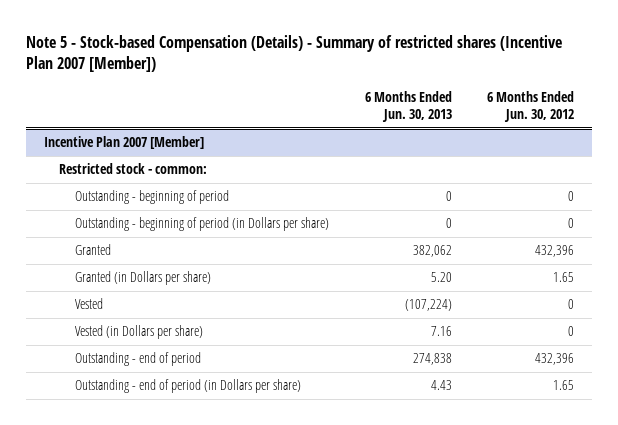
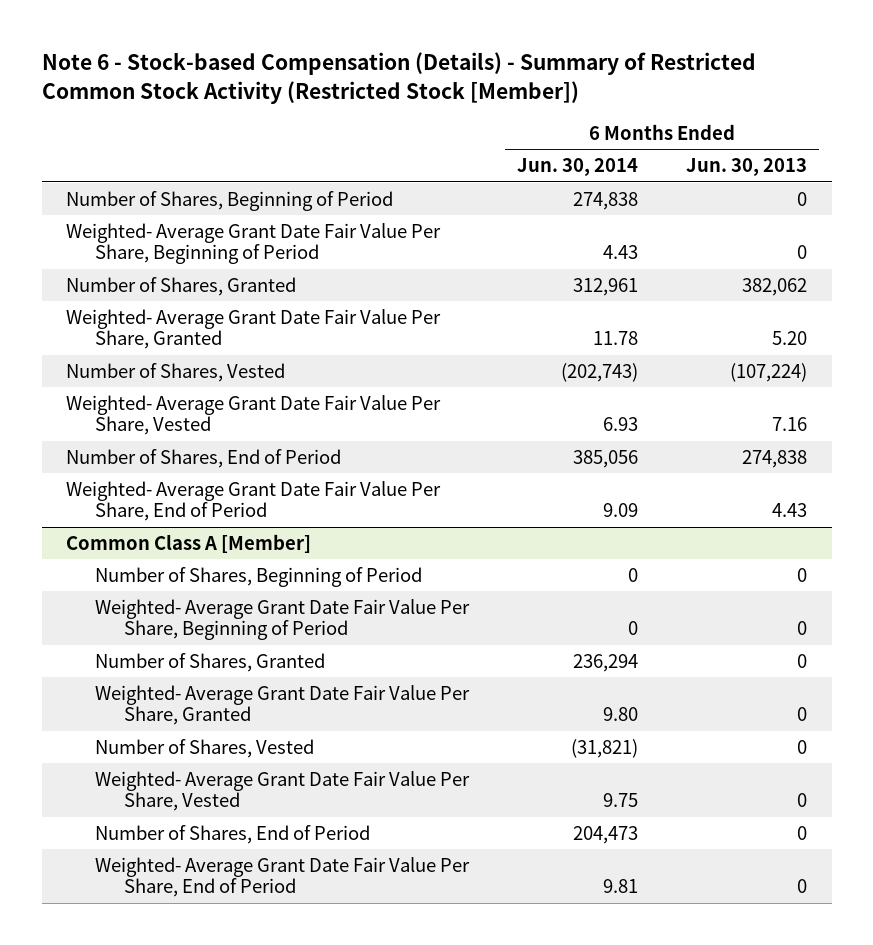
[25,34,562,73] Note 5 - Stock-based Compensation (Details) - Summary of restricted shares (Incentive Plan 2007 [Member]) -> [41,52,756,104] Note 6 - Stock-based Compensation (Details) - Summary of Restricted Common Stock Activity (Restricted Stock [Member])
[486,90,574,123] 6 Months Ended Jun. 30, 2012 -> none
none -> [517,158,639,177] Jun. 30, 2014
[43,136,204,150] Incentive Plan 2007 [Member] -> none
[59,163,208,175] Restricted stock - common: -> none
[75,190,230,205] Outstanding - beginning of period -> [65,190,393,211] Number of Shares, Beginning of Period
[75,217,330,232] Outstanding - beginning of period (in Dollars per share) -> [65,222,441,265] Weighted- Average Grant Date Fair Value Per Share, Beginning of Period
[75,244,112,256] Granted -> [65,276,296,296] Number of Shares, Granted
[75,271,212,286] Granted (in Dollars per share) -> [65,308,441,350] Weighted- Average Grant Date Fair Value Per Share, Granted
[75,298,104,310] Vested -> [65,362,285,382] Number of Shares, Vested
[75,325,204,340] Vested (in Dollars per share) -> [65,394,441,436] Weighted- Average Grant Date Fair Value Per Share, Vested
[75,352,202,367] Outstanding - end of period -> [65,448,341,468] Number of Shares, End of Period
[75,379,302,394] Outstanding - end of period (in Dollars per share) -> [65,480,441,522] Weighted- Average Grant Date Fair Value Per Share, End of Period
none -> [65,533,311,553] Common Class A [Member]
none -> [94,566,422,587] Number of Shares, Beginning of Period
none -> [94,598,470,641] Weighted- Average Grant Date Fair Value Per Share, Beginning of Period
none -> [94,652,325,672] Number of Shares, Granted
none -> [94,684,470,726] Weighted- Average Grant Date Fair Value Per Share, Granted
none -> [94,738,314,758] Number of Shares, Vested
none -> [94,770,470,812] Weighted- Average Grant Date Fair Value Per Share, Vested
none -> [94,824,370,844] Number of Shares, End of Period
none -> [94,856,470,898] Weighted- Average Grant Date Fair Value Per Share, End of Period

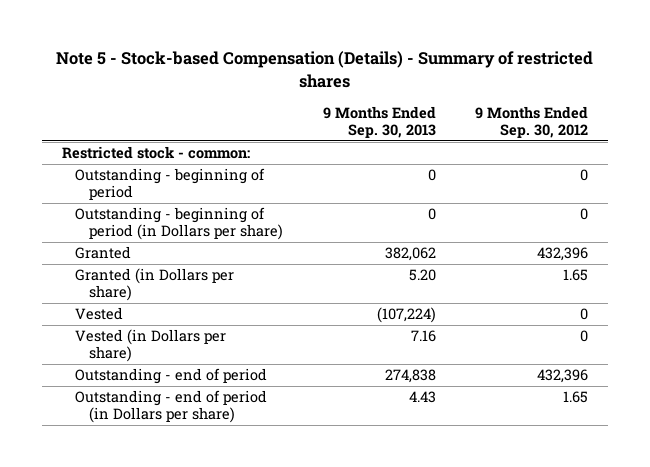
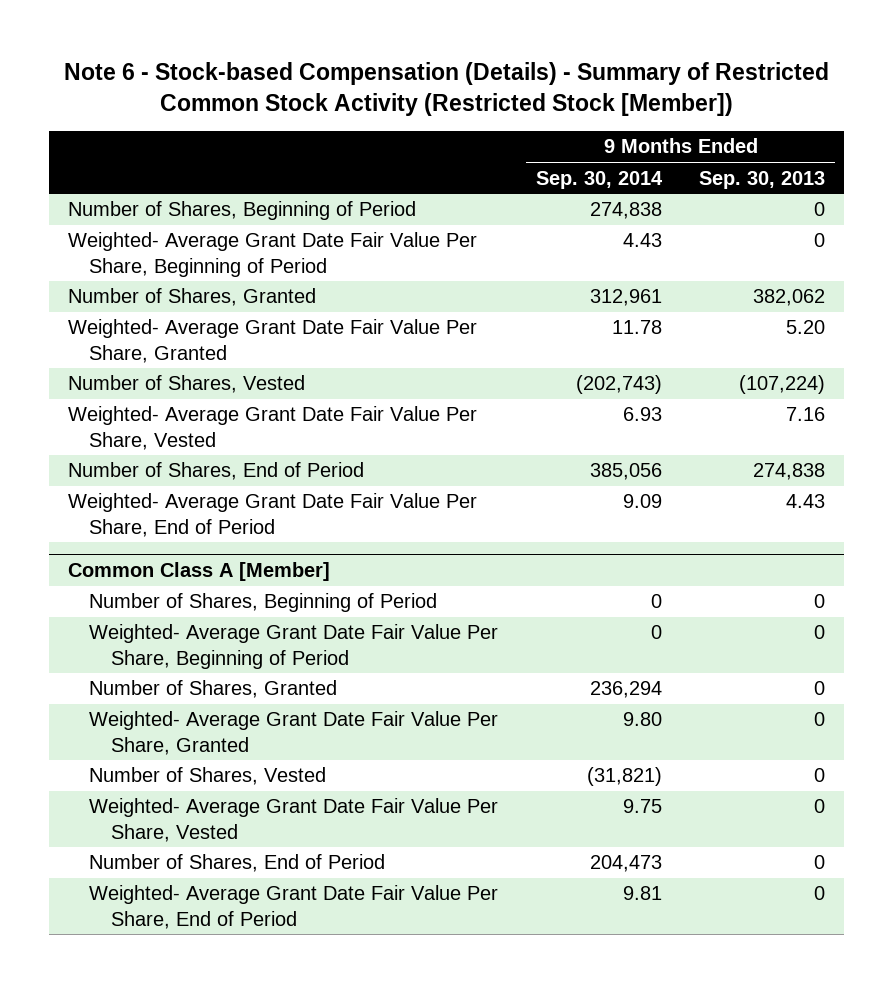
[56,51,594,88] Note 5 - Stock-based Compensation (Details) - Summary of restricted shares -> [63,62,829,117] Note 6 - Stock-based Compensation (Details) - Summary of Restricted Common Stock Activity (Restricted Stock [Member])
[475,105,589,138] 9 Months Ended Sep. 30, 2012 -> none
none -> [535,170,663,189] Sep. 30, 2014
[61,146,250,160] Restricted stock - common: -> none
[75,168,266,201] Outstanding - beginning of period -> [67,201,416,221] Number of Shares, Beginning of Period
[75,207,283,241] Outstanding - beginning of period (in Dollars per share) -> [67,232,477,277] Weighted- Average Grant Date Fair Value Per Share, Beginning of Period
[75,246,132,260] Granted -> [67,288,316,307] Number of Shares, Granted
[75,268,235,302] Granted (in Dollars per share) -> [67,319,477,363] Weighted- Average Grant Date Fair Value Per Share, Granted
[75,307,124,321] Vested -> [67,375,305,394] Number of Shares, Vested
[75,329,227,363] Vested (in Dollars per share) -> [67,406,477,450] Weighted- Average Grant Date Fair Value Per Share, Vested
[75,368,268,385] Outstanding - end of period -> [67,462,364,481] Number of Shares, End of Period
[75,390,268,424] Outstanding - end of period (in Dollars per share) -> [67,493,477,537] Weighted- Average Grant Date Fair Value Per Share, End of Period
none -> [67,562,330,582] Common Class A [Member]
none -> [89,593,438,613] Number of Shares, Beginning of Period
none -> [89,624,499,669] Weighted- Average Grant Date Fair Value Per Share, Beginning of Period
none -> [89,680,338,699] Number of Shares, Granted
none -> [89,711,499,755] Weighted- Average Grant Date Fair Value Per Share, Granted
none -> [89,767,327,786] Number of Shares, Vested
none -> [89,798,499,842] Weighted- Average Grant Date Fair Value Per Share, Vested
none -> [89,854,386,873] Number of Shares, End of Period
none -> [89,885,499,929] Weighted- Average Grant Date Fair Value Per Share, End of Period

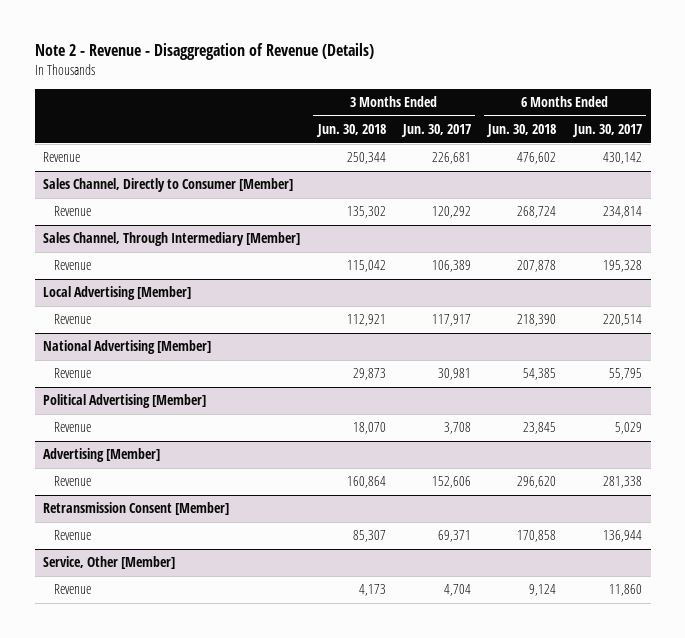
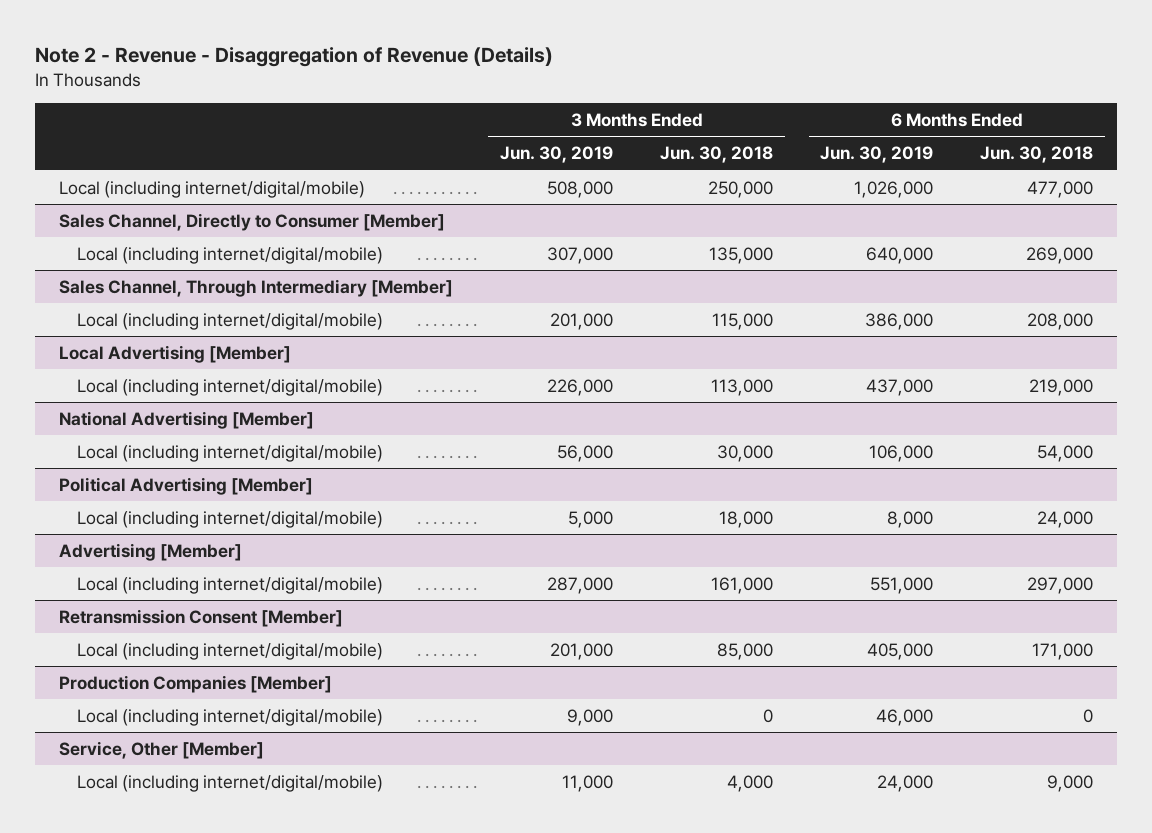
[401,124,472,138] Jun. 30, 2017 -> none
[571,124,642,138] Jun. 30, 2017 -> none
none -> [500,146,614,164] Jun. 30, 2019
none -> [820,146,934,164] Jun. 30, 2019
[43,152,81,163] Revenue -> none
none -> [59,180,366,198] Local (including internet/digital/mobile)
[53,206,91,217] Revenue -> none
none -> [77,246,384,264] Local (including internet/digital/mobile)
[53,260,91,271] Revenue -> none
none -> [77,312,384,330] Local (including internet/digital/mobile)
[53,314,91,325] Revenue -> none
none -> [77,378,384,396] Local (including internet/digital/mobile)
[53,368,91,379] Revenue -> none
none -> [77,444,384,462] Local (including internet/digital/mobile)
[53,422,91,433] Revenue -> none
none -> [77,510,384,528] Local (including internet/digital/mobile)
[53,476,91,487] Revenue -> none
none -> [77,576,384,594] Local (including internet/digital/mobile)
[53,530,91,541] Revenue -> none
none -> [77,642,384,660] Local (including internet/digital/mobile)
none -> [59,674,333,693] Production Companies [Member]
none -> [77,708,384,726] Local (including internet/digital/mobile)
[53,584,91,595] Revenue -> none
none -> [77,774,384,792] Local (including internet/digital/mobile)

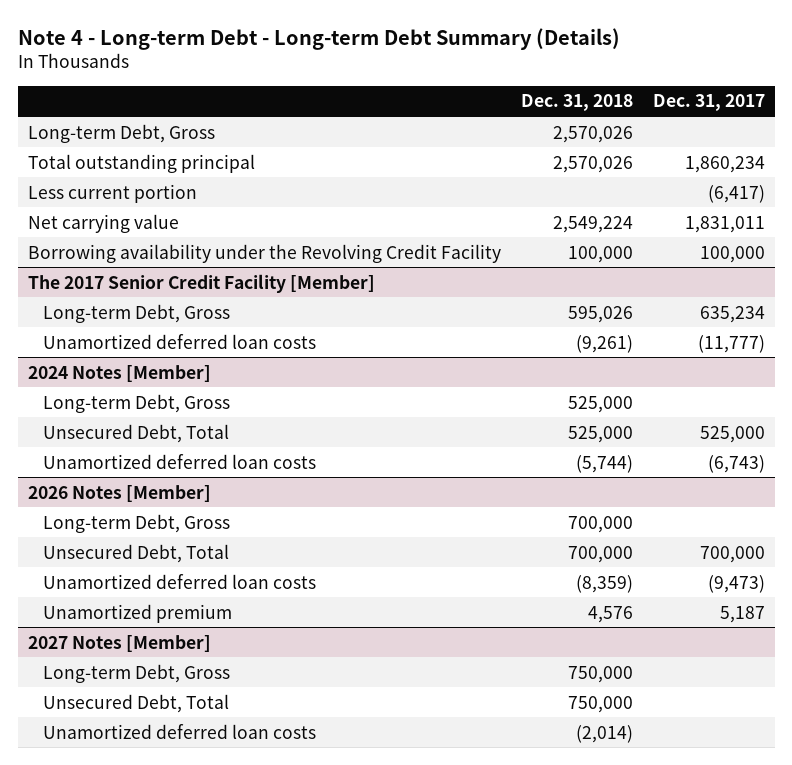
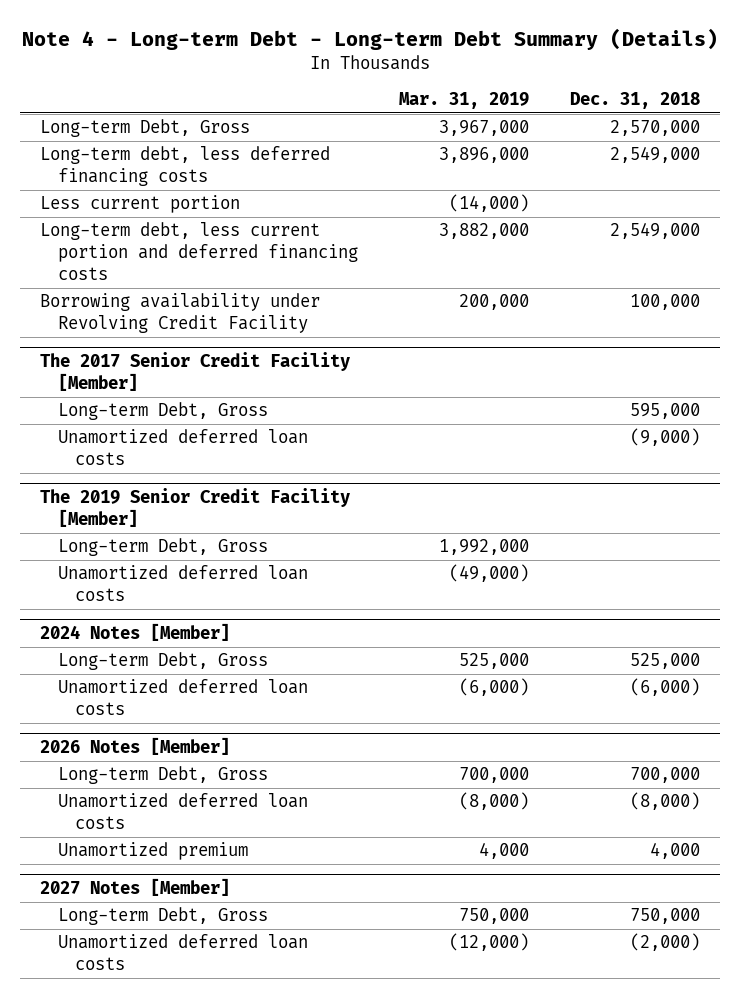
[652,94,765,112] Dec. 31, 2017 -> none
none -> [398,92,529,110] Mar. 31, 2019
[27,153,255,173] Total outstanding principal -> none
[552,125,633,143] 2,570,026 -> [609,120,700,137] 2,570,000
none -> [40,146,331,187] Long-term debt, less deferred financing costs
[27,213,179,233] Net carrying value -> none
none -> [40,222,358,281] Long-term debt, less current portion and deferred financing costs
[27,243,501,263] Borrowing availability under the Revolving Credit Facility -> [40,293,321,334] Borrowing availability under Revolving Credit Facility
[567,305,633,323] 595,026 -> [629,403,700,420] 595,000
[575,334,633,353] (9,261) -> [629,428,700,447] (9,000)
none -> [40,488,351,528] The 2019 Senior Credit Facility [Member]
none -> [57,538,268,557] Long-term Debt, Gross
none -> [57,565,308,602] Unamortized deferred loan costs
[43,423,230,443] Unsecured Debt, Total -> none
[575,454,633,473] (5,744) -> [629,678,700,697] (6,000)
[43,543,230,563] Unsecured Debt, Total -> none
[575,574,633,593] (8,359) -> [629,792,700,811] (8,000)
[587,605,633,623] 4,576 -> [649,842,700,860] 4,000
[43,693,230,713] Unsecured Debt, Total -> none
[575,724,633,743] (2,014) -> [629,933,700,952] (2,000)

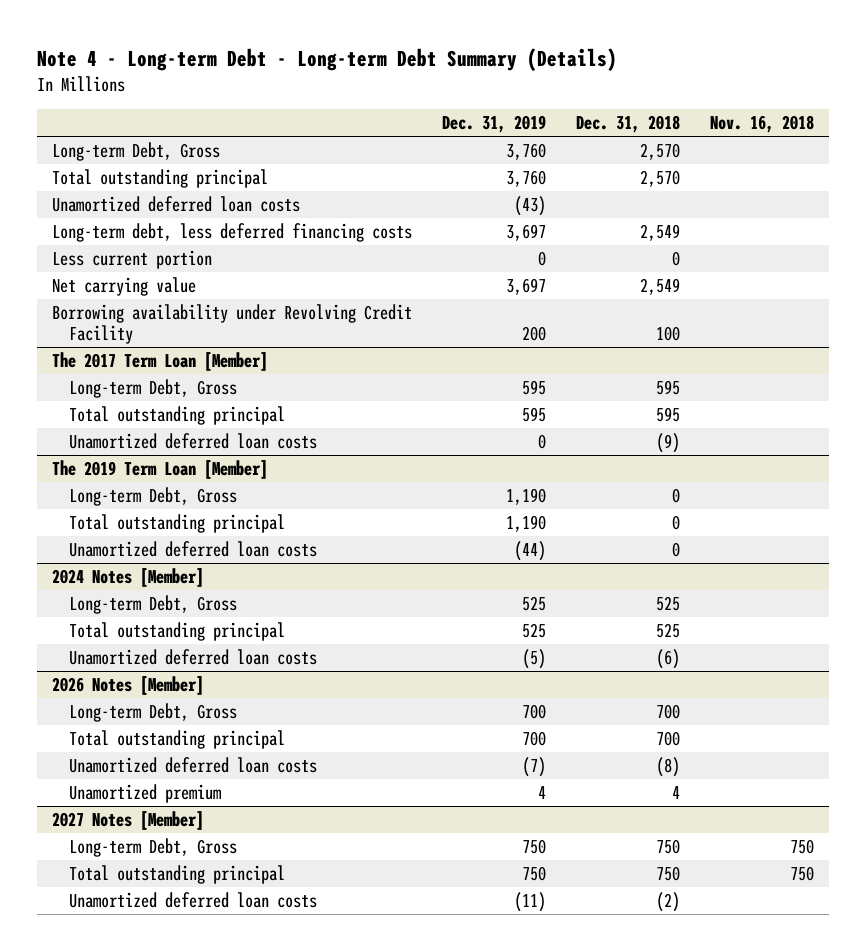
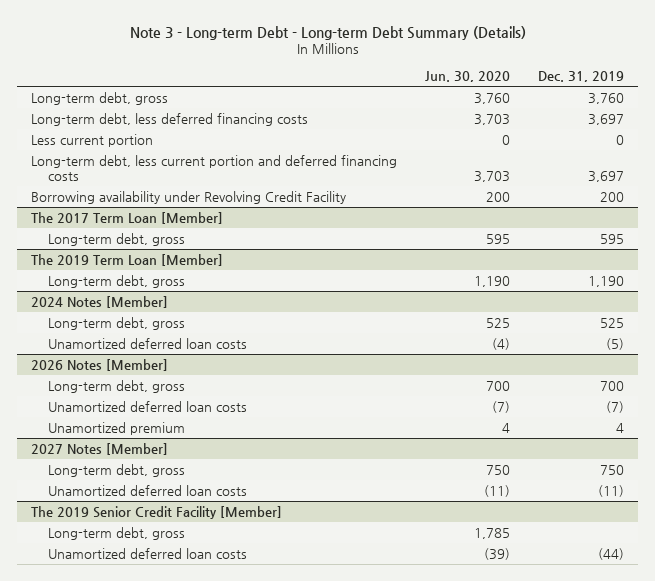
[36,47,617,71] Note 4 - Long-term Debt - Long-term Debt Summary (Details) -> [129,25,526,40] Note 3 - Long-term Debt - Long-term Debt Summary (Details)
[575,115,680,134] Dec. 31, 2018 -> none
[709,115,814,134] Nov. 16, 2018 -> none
none -> [425,71,511,83] Jun. 30, 2020
[51,168,268,188] Total outstanding principal -> none
[51,195,300,212] Unamortized deferred loan costs -> none
[51,141,220,161] Long-term Debt, Gross -> [31,91,169,105] Long-term debt, gross
[51,276,196,296] Net carrying value -> [31,154,398,181] Long-term debt, less current portion and deferred financing costs
[69,405,286,425] Total outstanding principal -> none
[69,432,318,449] Unamortized deferred loan costs -> none
[69,378,238,398] Long-term Debt, Gross -> [47,232,185,246] Long-term debt, gross
[69,513,286,533] Total outstanding principal -> none
[69,540,318,557] Unamortized deferred loan costs -> none
[69,486,238,506] Long-term Debt, Gross -> [47,274,185,288] Long-term debt, gross
[69,621,286,641] Total outstanding principal -> none
[69,594,238,614] Long-term Debt, Gross -> [47,316,185,330] Long-term debt, gross
[69,729,286,749] Total outstanding principal -> none
[69,702,238,722] Long-term Debt, Gross -> [47,379,185,393] Long-term debt, gross
[69,864,286,884] Total outstanding principal -> none
[69,837,238,857] Long-term Debt, Gross -> [47,463,185,477] Long-term debt, gross
none -> [31,505,283,519] The 2019 Senior Credit Facility [Member]
none -> [47,526,185,540] Long-term debt, gross
none -> [47,547,247,559] Unamortized deferred loan costs

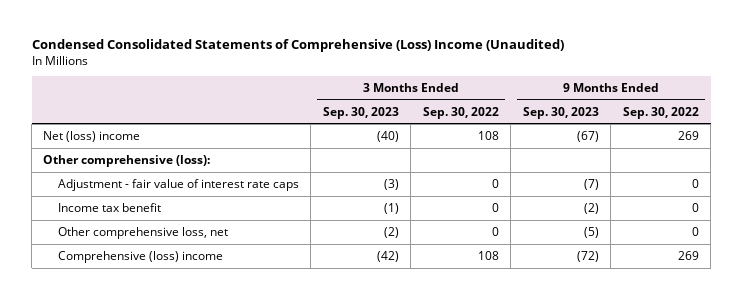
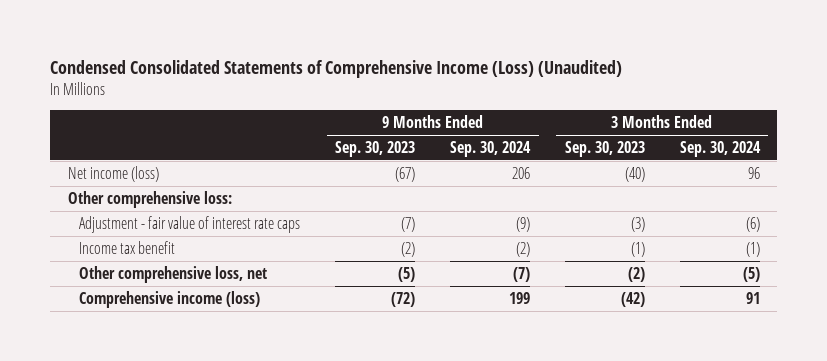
[31,39,564,53] Condensed Consolidated Statements of Comprehensive (Loss) Income (Unaudited) -> [50,60,623,79] Condensed Consolidated Statements of Comprehensive Income (Loss) (Unaudited)
[422,106,499,119] Sep. 30, 2022 -> none
[622,106,699,119] Sep. 30, 2022 -> none
none -> [449,140,531,157] Sep. 30, 2024
none -> [679,140,761,157] Sep. 30, 2024
[43,130,141,142] Net (loss) income -> [67,165,159,182] Net income (loss)
[43,154,211,167] Other comprehensive (loss): -> [67,190,232,208] Other comprehensive loss:
[57,250,223,263] Comprehensive (loss) income -> [79,290,261,308] Comprehensive income (loss)

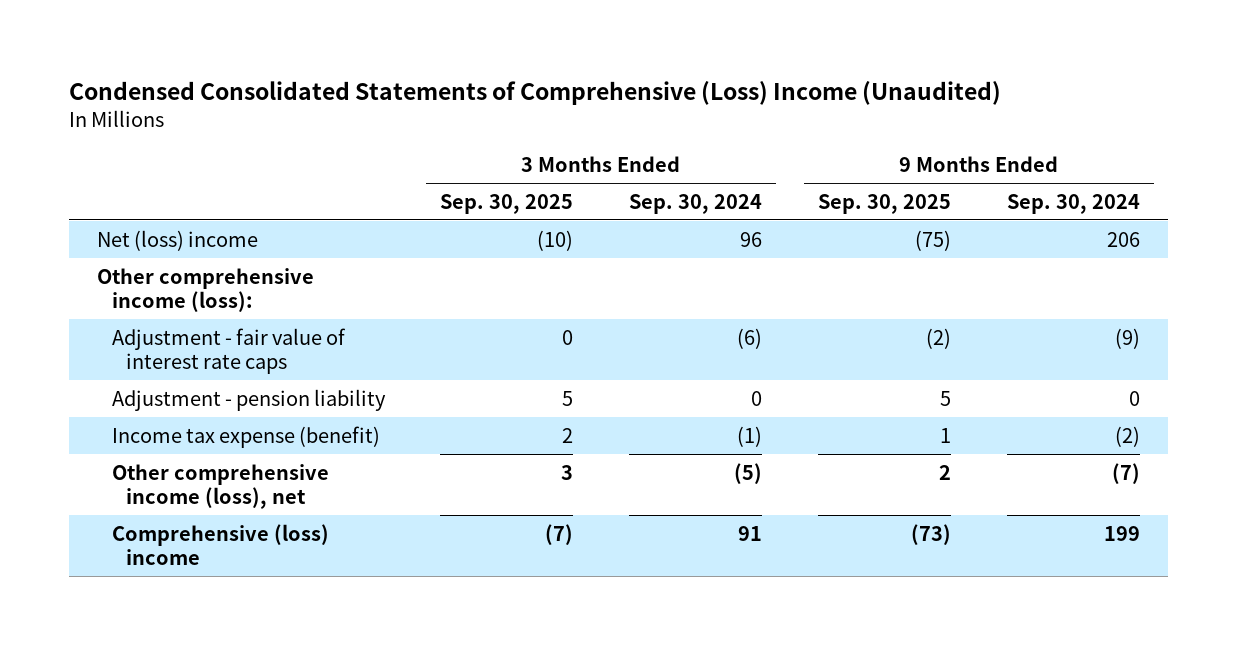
[50,60,623,79] Condensed Consolidated Statements of Comprehensive Income (Loss) (Unaudited) -> [69,80,1002,105] Condensed Consolidated Statements of Comprehensive (Loss) Income (Unaudited)
[335,140,416,157] Sep. 30, 2023 -> none
[564,140,645,157] Sep. 30, 2023 -> none
none -> [440,193,574,214] Sep. 30, 2025
none -> [817,193,951,214] Sep. 30, 2025
[67,165,159,182] Net income (loss) -> [97,229,259,251] Net (loss) income
[67,190,232,208] Other comprehensive loss: -> [97,267,315,312] Other comprehensive income (loss):
none -> [111,388,386,411] Adjustment - pension liability
[79,240,176,254] Income tax benefit -> [111,425,380,448] Income tax expense (benefit)
[79,265,268,283] Other comprehensive loss, net -> [111,463,329,509] Other comprehensive income (loss), net
[79,290,261,308] Comprehensive income (loss) -> [111,523,329,565] Comprehensive (loss) income

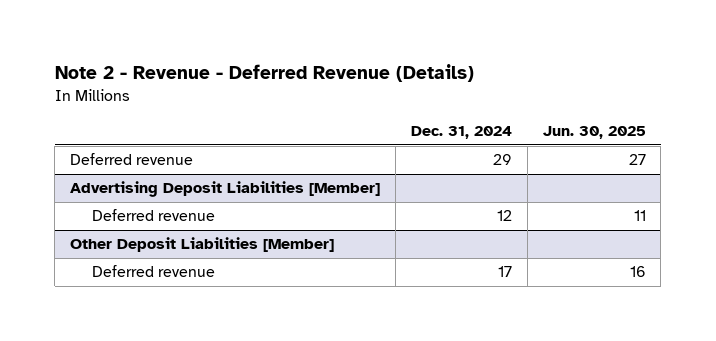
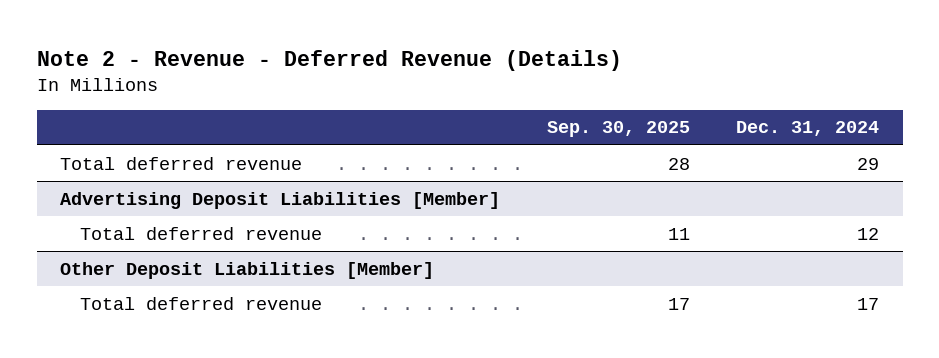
[542,126,646,140] Jun. 30, 2025 -> none
none -> [546,121,690,138] Sep. 30, 2025
[70,153,194,166] Deferred revenue -> [60,156,303,170] Total deferred revenue
[91,209,215,222] Deferred revenue -> [80,226,323,240] Total deferred revenue
[91,265,215,278] Deferred revenue -> [80,296,323,310] Total deferred revenue

